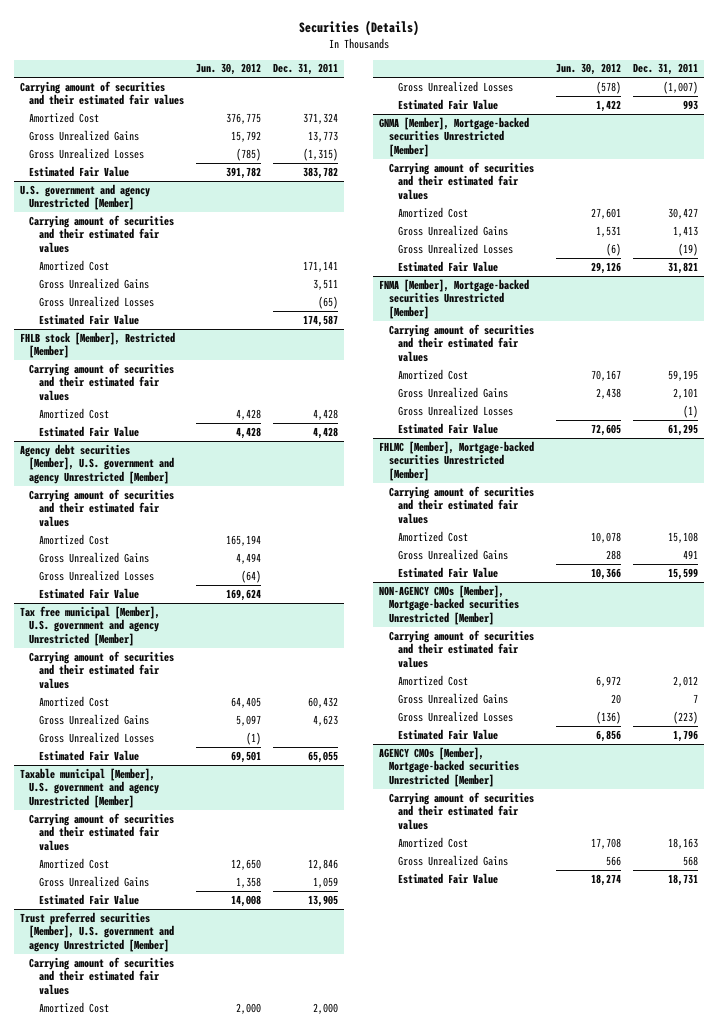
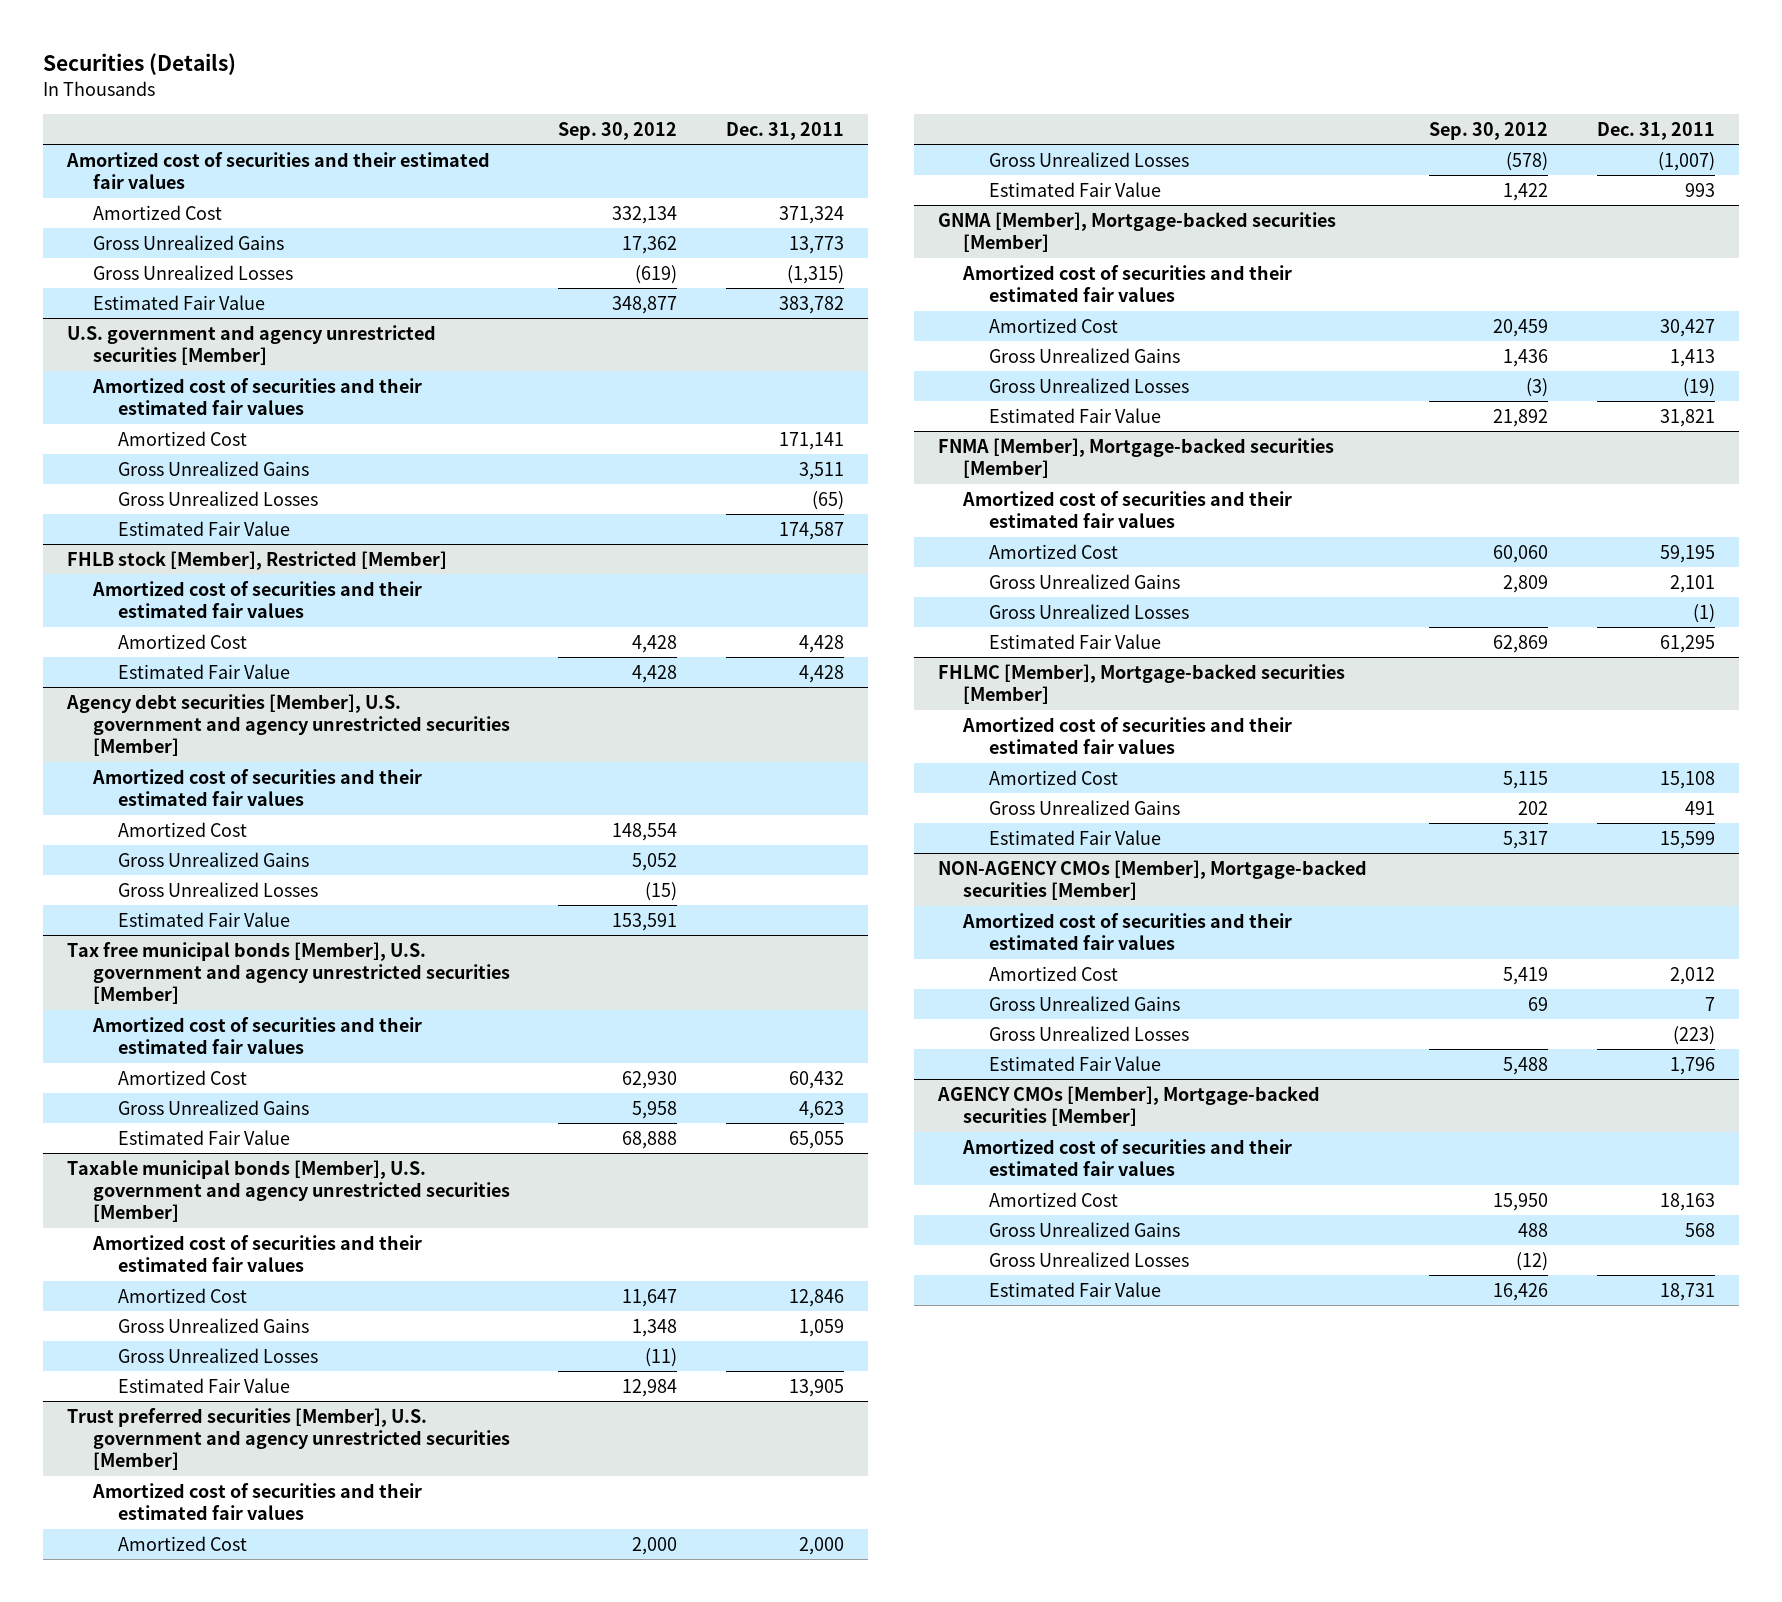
[196,63,262,76] Jun. 30, 2012 -> none
none -> [558,121,678,140] Sep. 30, 2012
[19,80,185,106] Carrying amount of securities and their estimated fair values -> [66,151,491,190] Amortized cost of securities and their estimated fair values
[19,183,150,211] U.S. government and agency Unrestricted [Member] -> [67,324,437,366] U.S. government and agency unrestricted securities [Member]
[29,214,175,254] Carrying amount of securities and their estimated fair values -> [91,377,422,416] Amortized cost of securities and their estimated fair values
[29,362,175,402] Carrying amount of securities and their estimated fair values -> [91,580,422,619] Amortized cost of securities and their estimated fair values
[19,443,175,485] Agency debt securities [Member], U.S. government and agency Unrestricted [Member] -> [66,693,510,757] Agency debt securities [Member], U.S. government and agency unrestricted securities [Member]
[29,488,175,528] Carrying amount of securities and their estimated fair values -> [91,768,422,807] Amortized cost of securities and their estimated fair values
[19,605,160,647] Tax free municipal [Member], U.S. government and agency Unrestricted [Member] -> [67,941,510,1005] Tax free municipal bonds [Member], U.S. government and agency unrestricted securities [Member]
[29,650,175,690] Carrying amount of securities and their estimated fair values -> [91,1016,422,1055] Amortized cost of securities and their estimated fair values
[38,731,154,743] Gross Unrealized Losses -> none
[19,767,160,809] Taxable municipal [Member], U.S. government and agency Unrestricted [Member] -> [67,1159,510,1223] Taxable municipal bonds [Member], U.S. government and agency unrestricted securities [Member]
[29,812,175,852] Carrying amount of securities and their estimated fair values -> [91,1234,422,1273] Amortized cost of securities and their estimated fair values
none -> [118,1347,319,1363] Gross Unrealized Losses
[19,911,175,953] Trust preferred securities [Member], U.S. government and agency Unrestricted [Member] -> [67,1407,510,1471] Trust preferred securities [Member], U.S. government and agency unrestricted securities [Member]
[29,956,175,996] Carrying amount of securities and their estimated fair values -> [91,1482,422,1521] Amortized cost of securities and their estimated fair values
[379,116,530,158] GNMA [Member], Mortgage-backed securities Unrestricted [Member] -> [937,211,1336,253] GNMA [Member], Mortgage-backed securities [Member]
[388,161,534,201] Carrying amount of securities and their estimated fair values -> [962,264,1293,303] Amortized cost of securities and their estimated fair values
[379,278,530,320] FNMA [Member], Mortgage-backed securities Unrestricted [Member] -> [937,437,1334,479] FNMA [Member], Mortgage-backed securities [Member]
[388,323,534,363] Carrying amount of securities and their estimated fair values -> [962,490,1293,529] Amortized cost of securities and their estimated fair values
[379,440,535,482] FHLMC [Member], Mortgage-backed securities Unrestricted [Member] -> [937,663,1345,705] FHLMC [Member], Mortgage-backed securities [Member]
[388,485,534,525] Carrying amount of securities and their estimated fair values -> [962,716,1293,755] Amortized cost of securities and their estimated fair values
[379,584,519,626] NON-AGENCY CMOs [Member], Mortgage-backed securities Unrestricted [Member] -> [937,859,1367,901] NON-AGENCY CMOs [Member], Mortgage-backed securities [Member]
[388,629,534,669] Carrying amount of securities and their estimated fair values -> [962,912,1293,951] Amortized cost of securities and their estimated fair values
[379,746,519,788] AGENCY CMOs [Member], Mortgage-backed securities Unrestricted [Member] -> [936,1085,1320,1127] AGENCY CMOs [Member], Mortgage-backed securities [Member]
[388,791,534,831] Carrying amount of securities and their estimated fair values -> [962,1138,1293,1177] Amortized cost of securities and their estimated fair values
none -> [989,1251,1190,1267] Gross Unrealized Losses

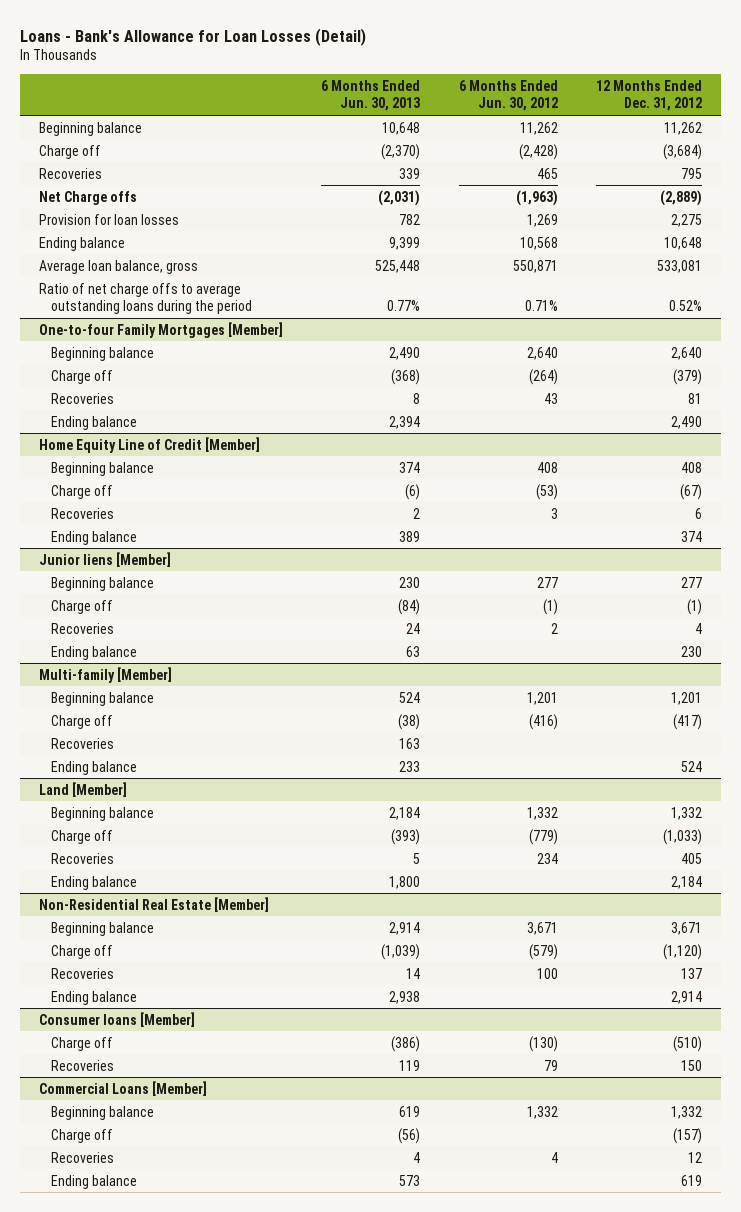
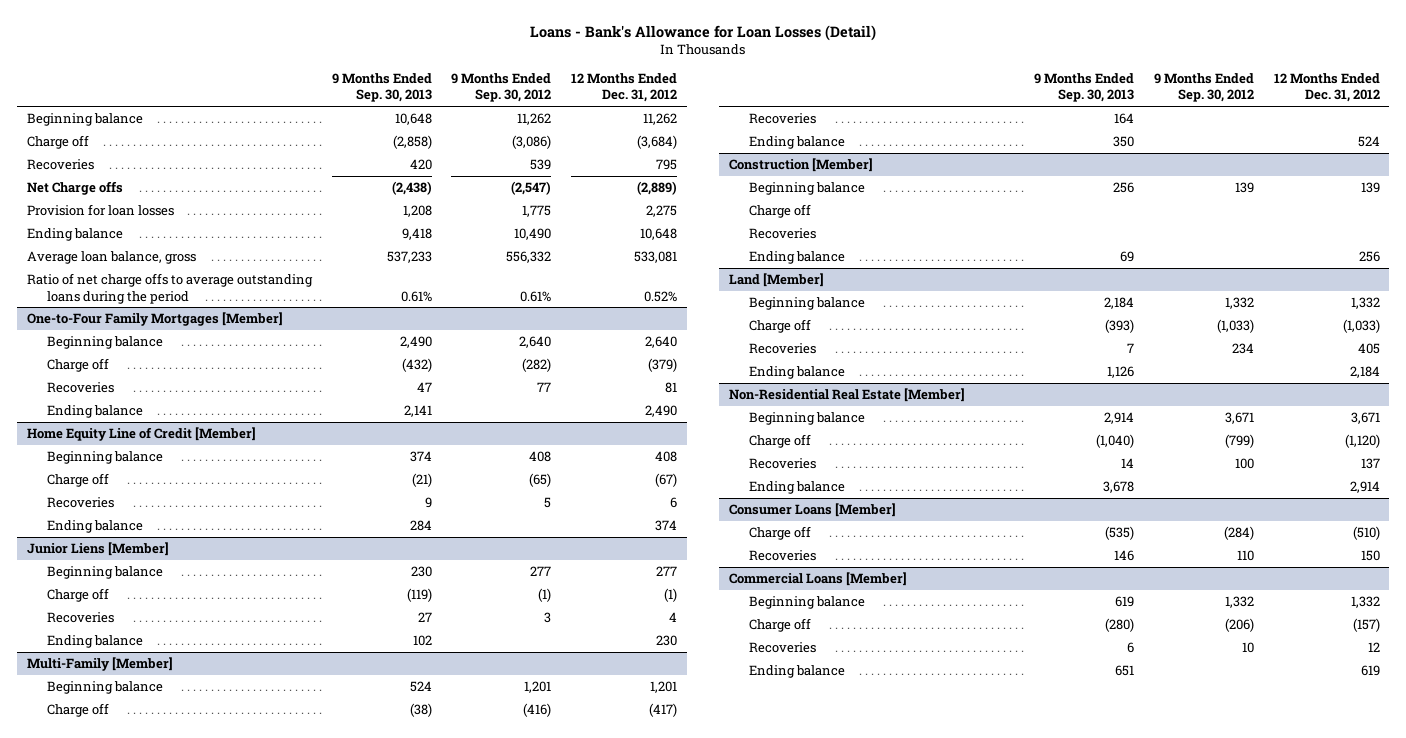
[321,79,421,112] 6 Months Ended Jun. 30, 2013 -> none
[458,79,558,112] 6 Months Ended Jun. 30, 2012 -> none
none -> [331,72,432,103] 9 Months Ended Sep. 30, 2013
none -> [451,72,552,103] 9 Months Ended Sep. 30, 2012
[39,321,284,338] One-to-four Family Mortgages [Member] -> [26,312,283,327] One-to-Four Family Mortgages [Member]
[39,551,172,567] Junior liens [Member] -> [26,542,169,557] Junior Liens [Member]
[39,666,173,683] Multi-family [Member] -> [26,657,173,672] Multi-Family [Member]
none -> [729,158,874,173] Construction [Member]
none -> [749,182,866,196] Beginning balance
none -> [749,204,812,219] Charge off
none -> [749,228,817,240] Recoveries
none -> [749,251,846,265] Ending balance
[39,1011,196,1027] Consumer loans [Member] -> [729,503,897,518] Consumer Loans [Member]

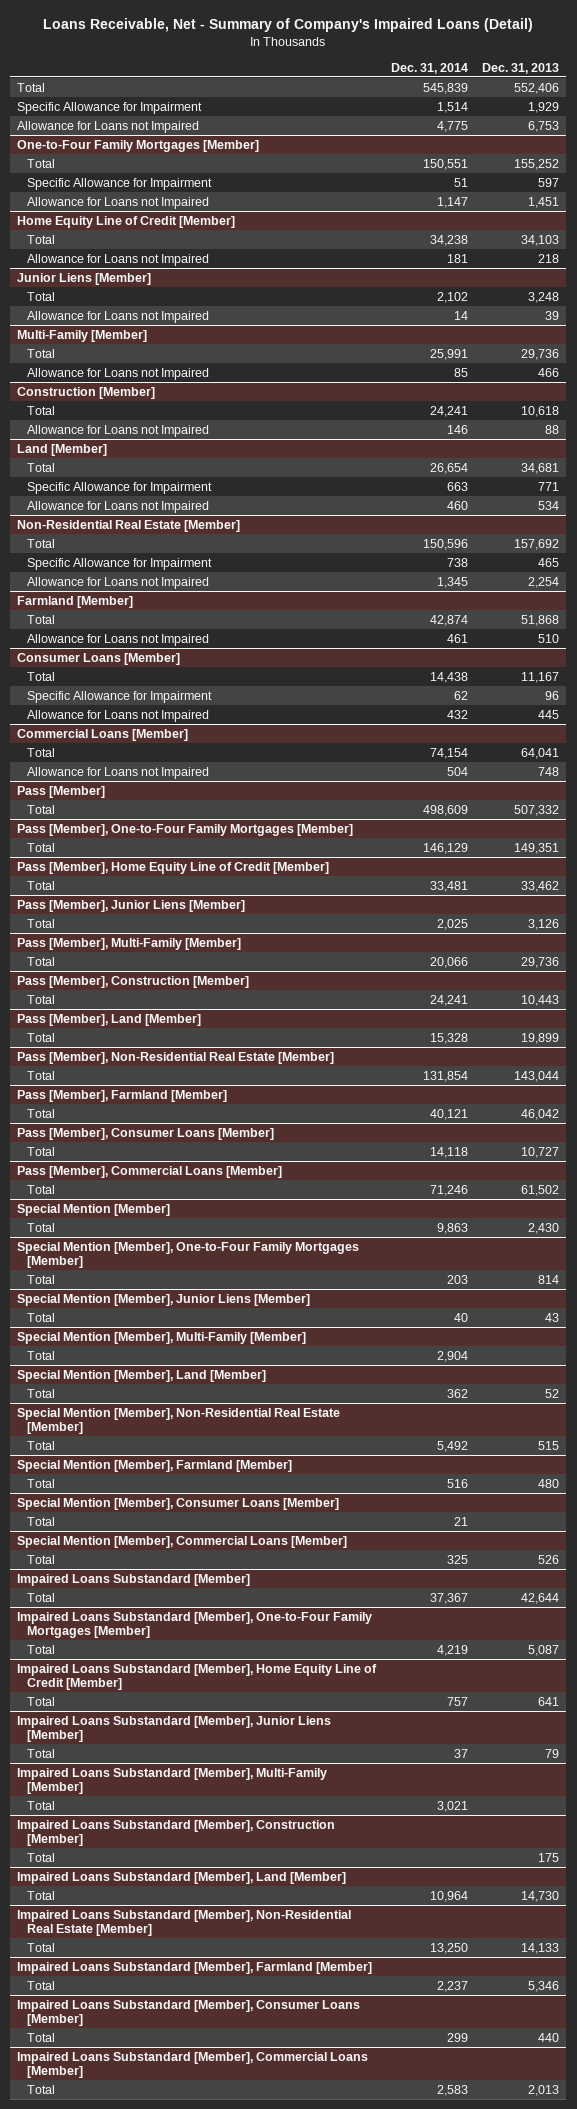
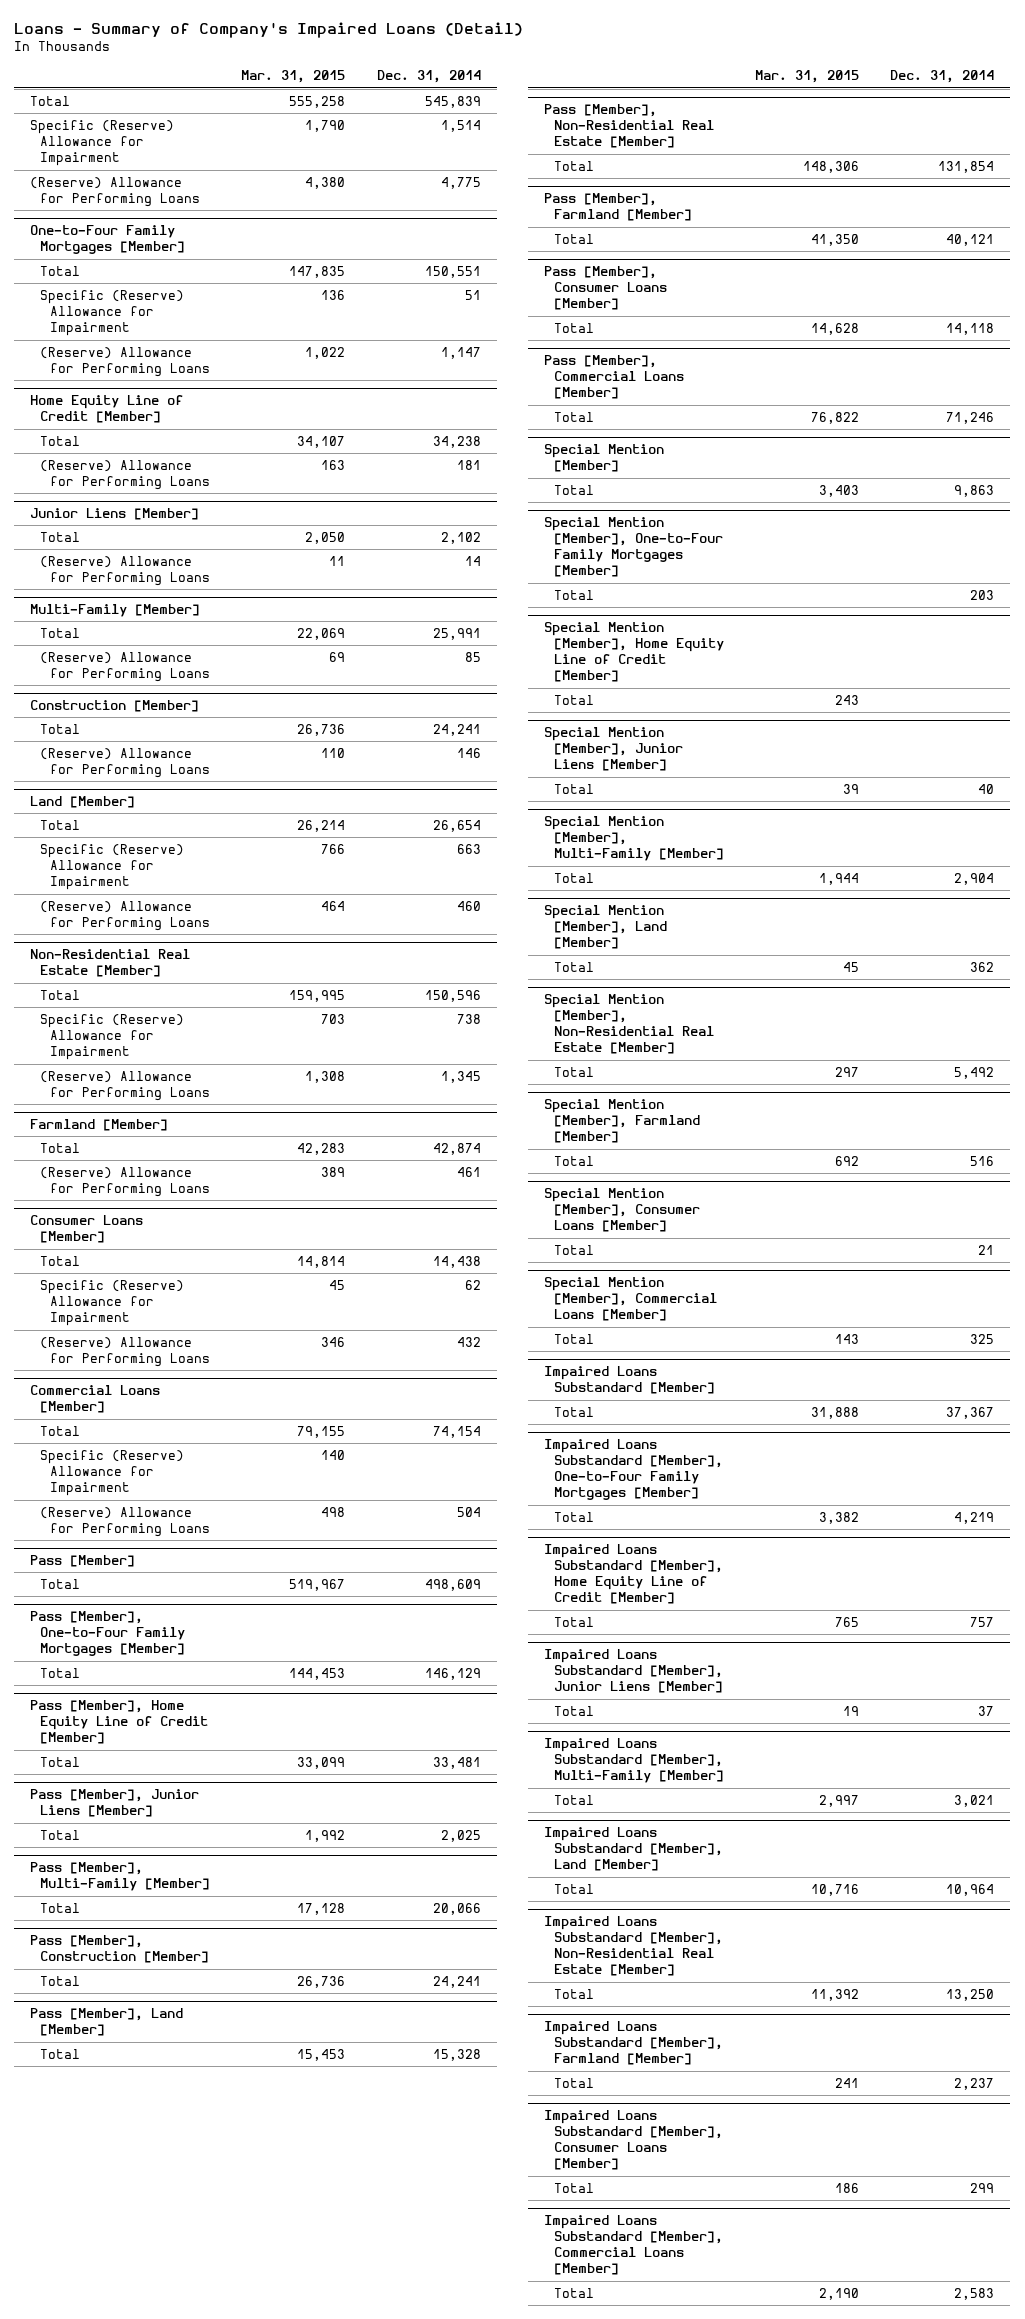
[43,18,534,33] Loans Receivable, Net - Summary of Company's Impaired Loans (Detail) -> [14,21,524,38] Loans - Summary of Company's Impaired Loans (Detail)
[482,62,560,74] Dec. 31, 2013 -> none
none -> [241,70,346,84] Mar. 31, 2015
[17,101,203,114] Specific Allowance for Impairment -> [30,119,175,167] Specific (Reserve) Allowance for Impairment
[17,120,200,133] Allowance for Loans not Impaired -> [30,176,201,208] (Reserve) Allowance for Performing Loans
[26,177,212,190] Specific Allowance for Impairment -> [40,289,185,337] Specific (Reserve) Allowance for Impairment
[26,196,209,209] Allowance for Loans not Impaired -> [40,346,210,378] (Reserve) Allowance for Performing Loans
[26,253,209,266] Allowance for Loans not Impaired -> [40,459,210,491] (Reserve) Allowance for Performing Loans
[26,310,209,323] Allowance for Loans not Impaired -> [40,555,210,587] (Reserve) Allowance for Performing Loans
[26,367,209,380] Allowance for Loans not Impaired -> [40,651,210,683] (Reserve) Allowance for Performing Loans
[26,424,209,437] Allowance for Loans not Impaired -> [40,747,210,779] (Reserve) Allowance for Performing Loans
[26,481,212,494] Specific Allowance for Impairment -> [40,843,185,891] Specific (Reserve) Allowance for Impairment
[26,500,209,513] Allowance for Loans not Impaired -> [40,900,210,932] (Reserve) Allowance for Performing Loans
[26,557,212,570] Specific Allowance for Impairment -> [40,1013,185,1061] Specific (Reserve) Allowance for Impairment
[26,576,209,589] Allowance for Loans not Impaired -> [40,1070,210,1102] (Reserve) Allowance for Performing Loans
[26,633,209,646] Allowance for Loans not Impaired -> [40,1166,210,1198] (Reserve) Allowance for Performing Loans
[26,690,212,703] Specific Allowance for Impairment -> [40,1279,185,1327] Specific (Reserve) Allowance for Impairment
[26,709,209,722] Allowance for Loans not Impaired -> [40,1336,210,1368] (Reserve) Allowance for Performing Loans
none -> [40,1449,185,1497] Specific (Reserve) Allowance for Impairment
[26,766,209,779] Allowance for Loans not Impaired -> [40,1506,210,1538] (Reserve) Allowance for Performing Loans
none -> [543,621,724,683] Special Mention [Member], Home Equity Line of Credit [Member]
none -> [553,694,594,705] Total
[17,1819,336,1846] Impaired Loans Substandard [Member], Construction [Member] -> none
[26,1852,55,1862] Total -> none

